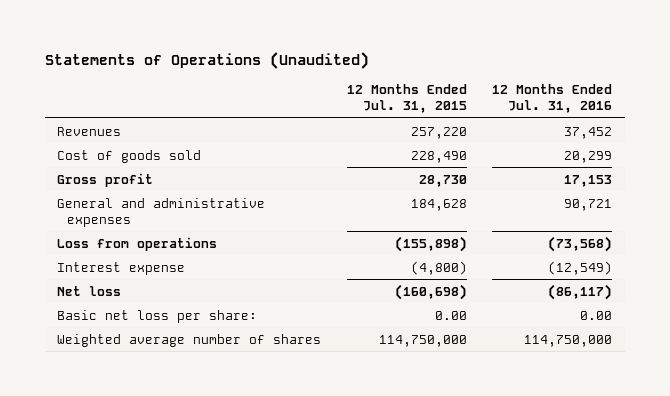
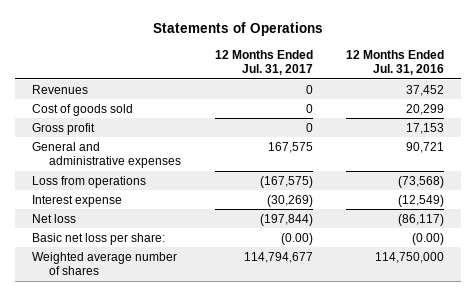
[44,51,369,69] Statements of Operations (Unaudited) -> [153,22,324,37] Statements of Operations
[346,84,467,114] 12 Months Ended Jul. 31, 2015 -> none
none -> [214,50,313,76] 12 Months Ended Jul. 31, 2017
[580,310,613,320] 0.00 -> [412,232,445,245] (0.00)

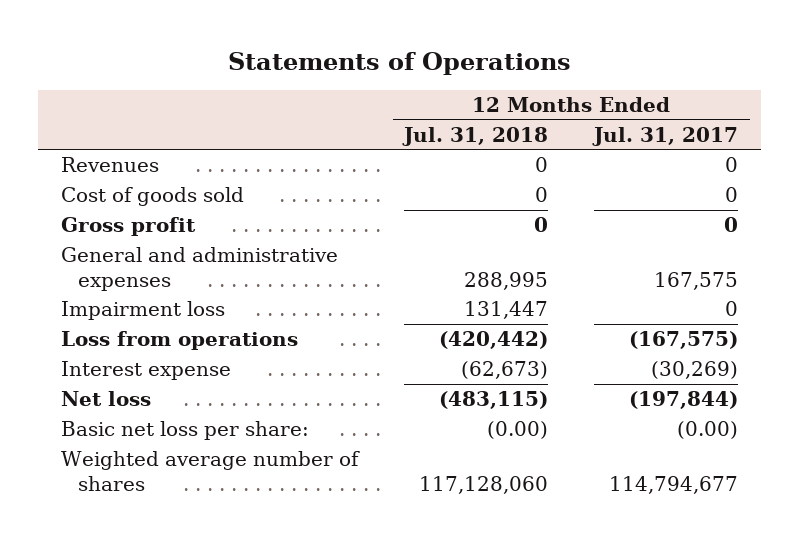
[346,50,445,76] 12 Months Ended Jul. 31, 2016 -> none
none -> [402,126,549,146] Jul. 31, 2018
none -> [61,301,226,321] Impairment loss

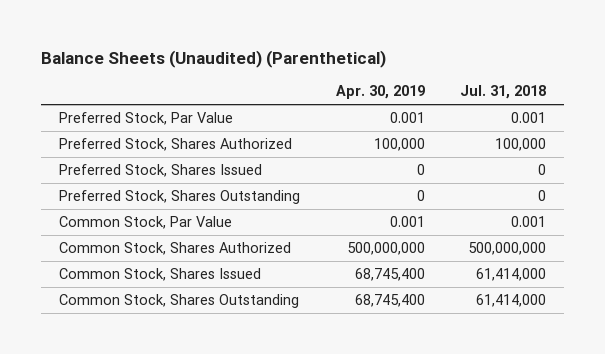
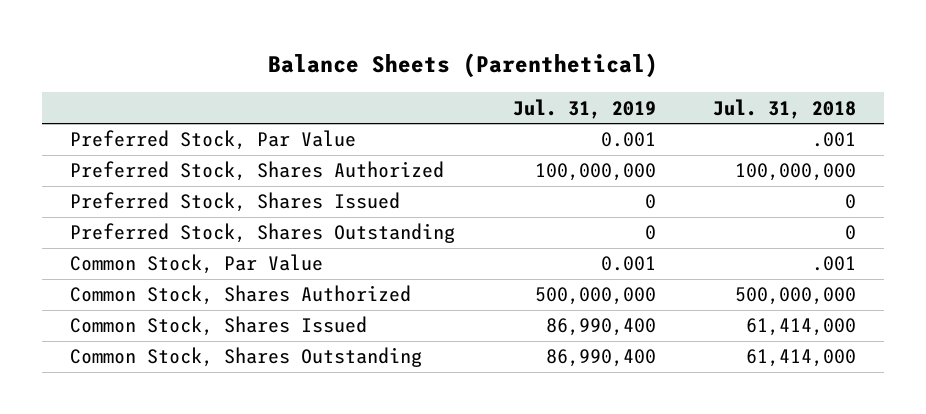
[40,49,386,68] Balance Sheets (Unaudited) (Parenthetical) -> [268,53,659,79] Balance Sheets (Parenthetical)
[335,85,425,100] Apr. 30, 2019 -> none
none -> [512,98,656,119] Jul. 31, 2019
[511,112,547,124] 0.001 -> [811,132,856,148] .001
[495,138,547,152] 100,000 -> [734,163,856,182] 100,000,000
[511,216,547,228] 0.001 -> [811,256,856,272] .001

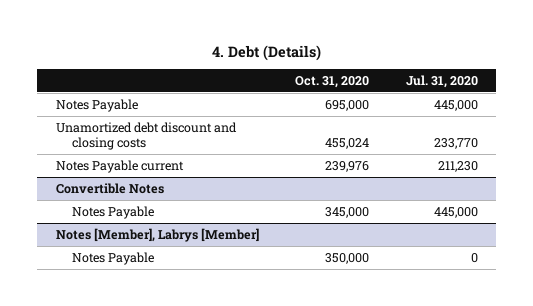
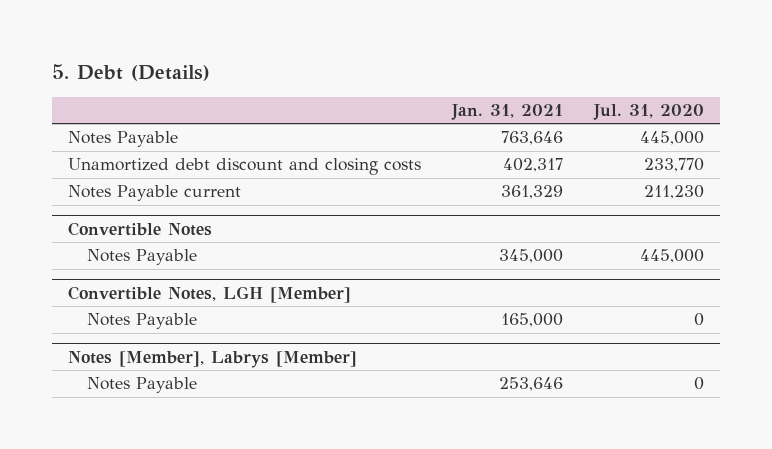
[211,44,321,61] 4. Debt (Details) -> [52,64,211,82] 5. Debt (Details)
[295,76,370,89] Oct. 31, 2020 -> none
none -> [450,104,563,121] Jan. 31, 2021
none -> [67,285,351,303] Convertible Notes, LGH [Member]
none -> [87,313,198,330] Notes Payable

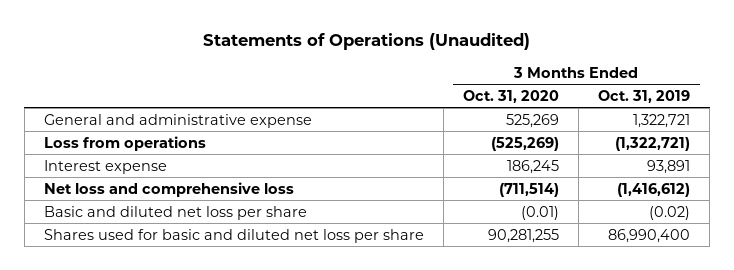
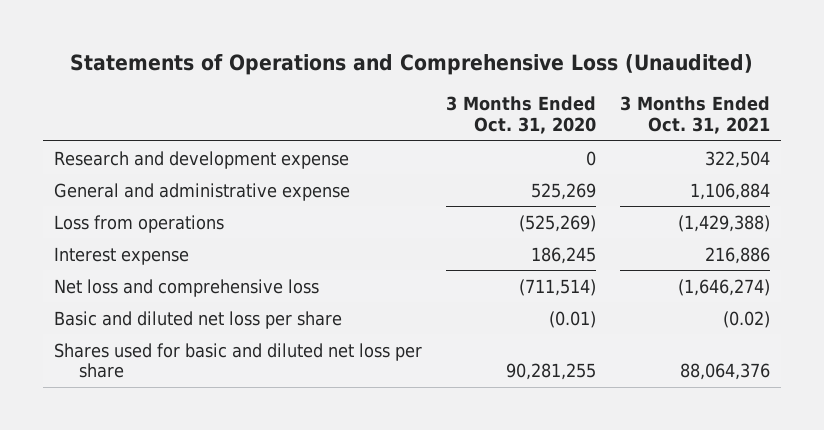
[202,33,530,51] Statements of Operations (Unaudited) -> [69,53,753,75] Statements of Operations and Comprehensive Loss (Unaudited)
[598,89,691,103] Oct. 31, 2019 -> none
none -> [619,96,770,134] 3 Months Ended Oct. 31, 2021
none -> [54,150,350,169] Research and development expense

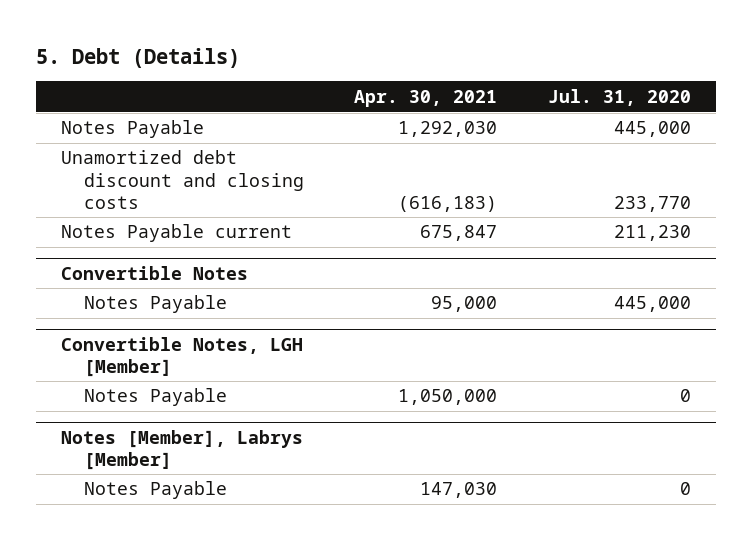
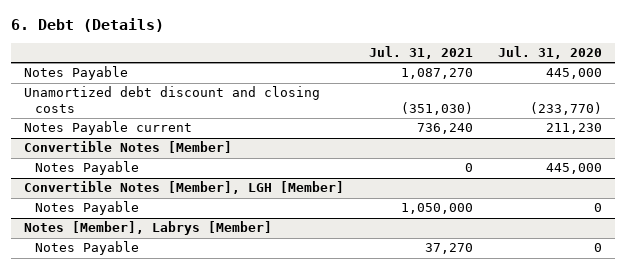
[35,47,240,68] 5. Debt (Details) -> [11,18,165,33] 6. Debt (Details)
[354,89,498,107] Apr. 30, 2021 -> none
none -> [368,46,473,60] Jul. 31, 2021
[613,195,691,212] 233,770 -> [530,102,603,116] (233,770)
[61,265,249,280] Convertible Notes -> [23,141,232,154] Convertible Notes [Member]
[61,336,304,377] Convertible Notes, LGH [Member] -> [23,181,344,195] Convertible Notes [Member], LGH [Member]

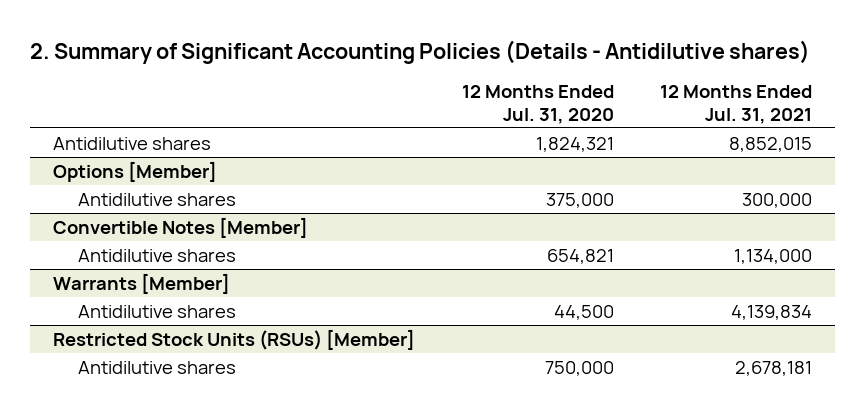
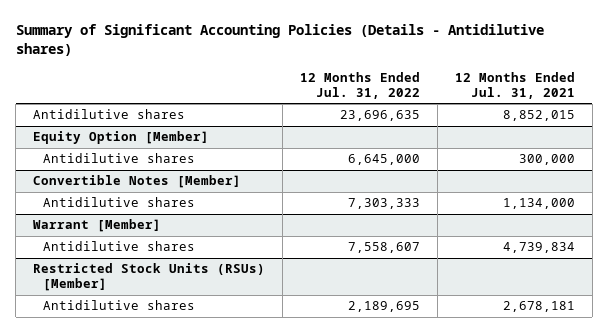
[29,39,810,64] 2. Summary of Significant Accounting Policies (Details - Antidilutive shares) -> [15,23,544,57] Summary of Significant Accounting Policies (Details - Antidilutive shares)
[461,85,614,124] 12 Months Ended Jul. 31, 2020 -> none
none -> [300,71,421,99] 12 Months Ended Jul. 31, 2022
[53,160,218,182] Options [Member] -> [33,131,210,145] Equity Option [Member]
[53,272,231,294] Warrants [Member] -> [33,219,162,233] Warrant [Member]
[731,304,813,320] 4,139,834 -> [503,242,576,254] 4,739,834

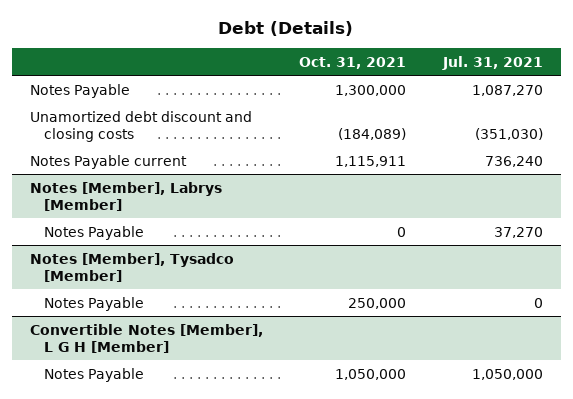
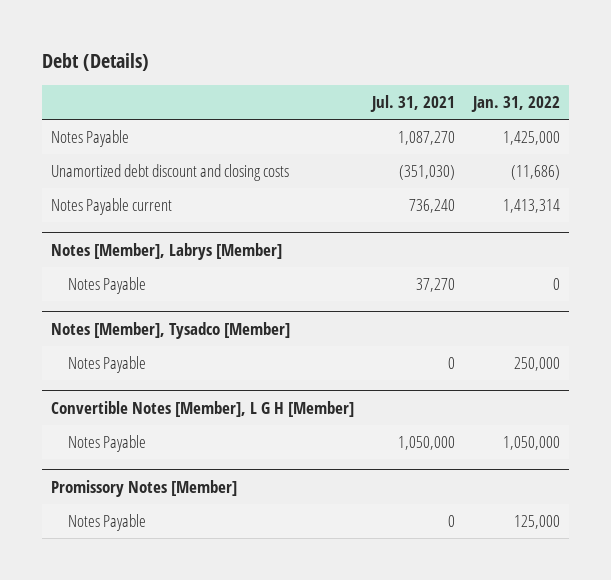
[299,56,407,69] Oct. 31, 2021 -> none
none -> [471,96,561,113] Jan. 31, 2022
none -> [51,479,238,497] Promissory Notes [Member]
none -> [67,514,146,532] Notes Payable

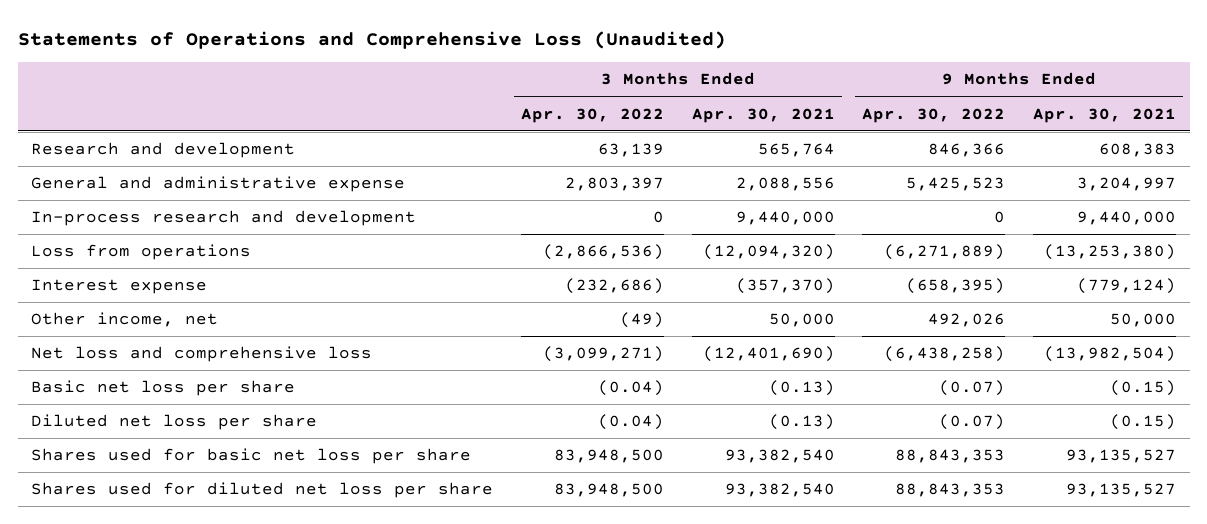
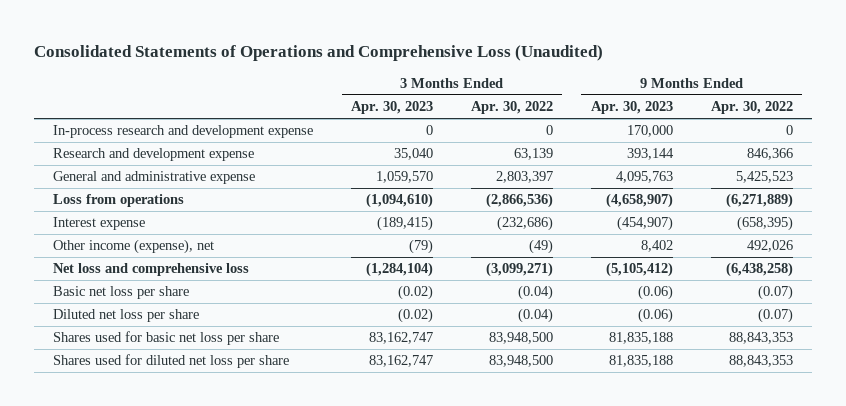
[17,30,726,49] Statements of Operations and Comprehensive Loss (Unaudited) -> [34,44,604,61] Consolidated Statements of Operations and Comprehensive Loss (Unaudited)
[691,107,835,123] Apr. 30, 2021 -> none
[1032,107,1176,123] Apr. 30, 2021 -> none
none -> [351,101,434,115] Apr. 30, 2023
none -> [590,101,673,115] Apr. 30, 2023
none -> [53,125,314,139] In-process research and development expense
[31,142,296,159] Research and development -> [53,148,255,162] Research and development expense
[31,210,417,227] In-process research and development -> none
[31,312,219,328] Other income, net -> [53,239,215,255] Other income (expense), net

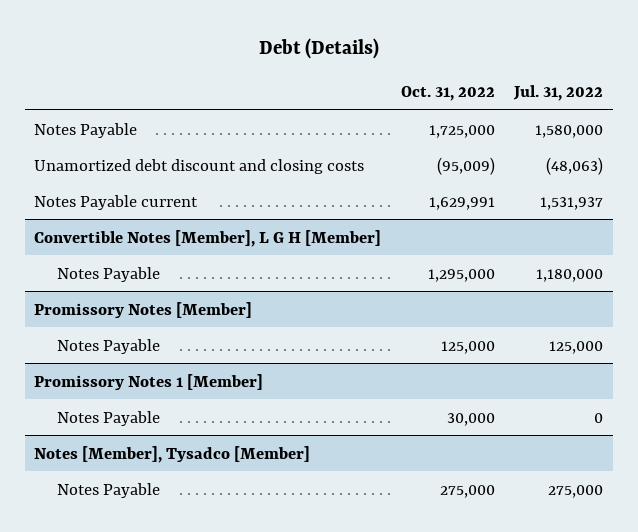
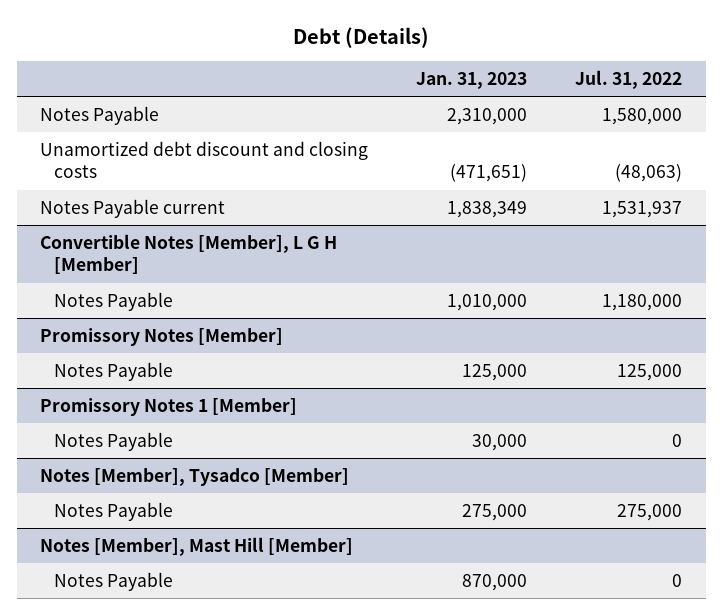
[400,85,495,101] Oct. 31, 2022 -> none
none -> [416,72,528,90] Jan. 31, 2023
none -> [40,537,354,557] Notes [Member], Mast Hill [Member]
none -> [53,572,173,592] Notes Payable

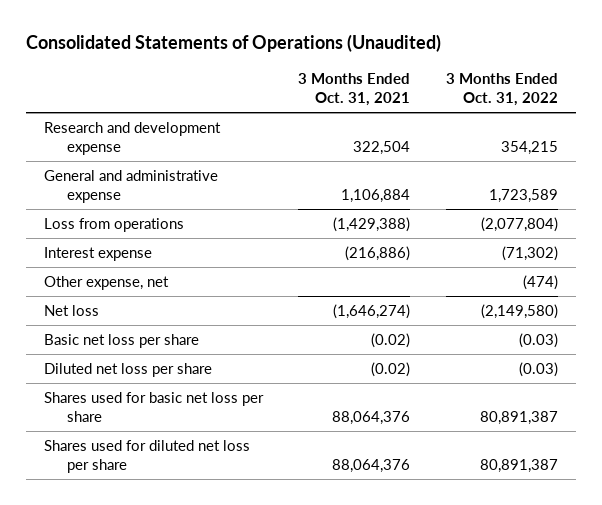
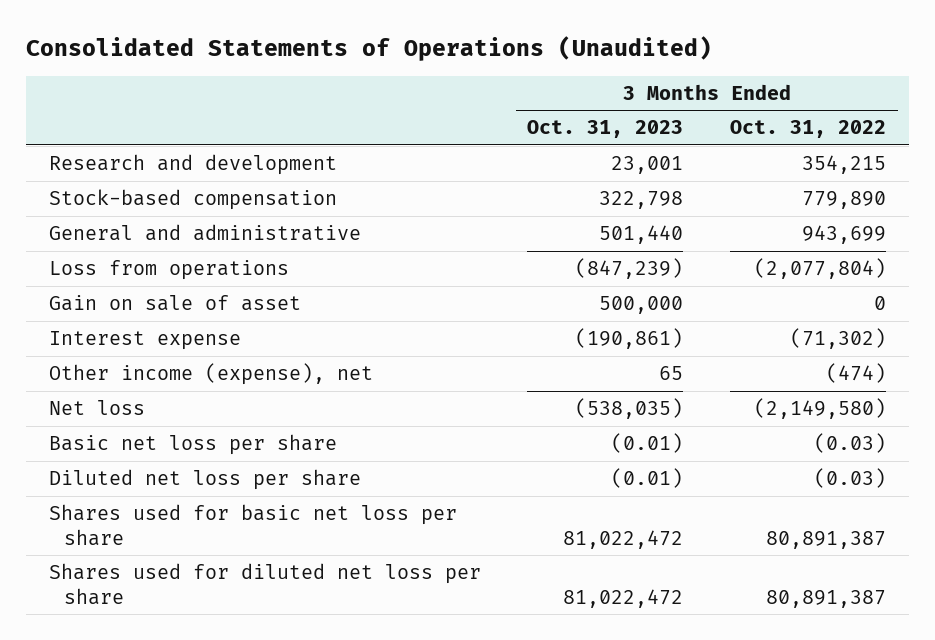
[298,73,411,107] 3 Months Ended Oct. 31, 2021 -> none
none -> [527,120,684,139] Oct. 31, 2023
[43,121,221,155] Research and development expense -> [48,154,337,176] Research and development
none -> [48,189,337,211] Stock-based compensation
[43,169,218,203] General and administrative expense -> [48,224,361,242] General and administrative
[488,188,558,203] 1,723,589 -> [801,225,886,245] 943,699
none -> [48,295,301,312] Gain on sale of asset
[43,275,169,290] Other expense, net -> [48,363,373,386] Other income (expense), net

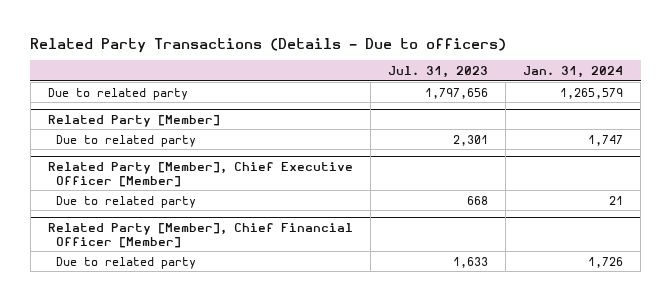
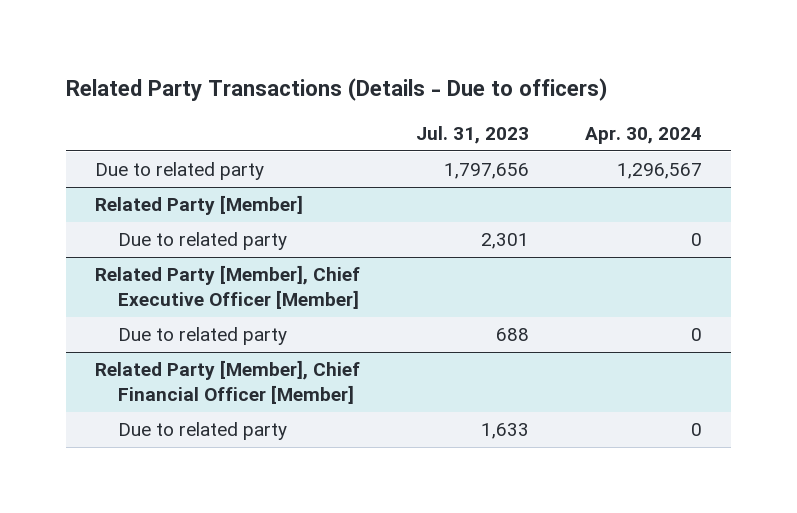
[523,66,624,79] Jan. 31, 2024 -> none
none -> [585,126,703,144] Apr. 30, 2024
[467,195,489,205] 668 -> [495,328,529,342] 688

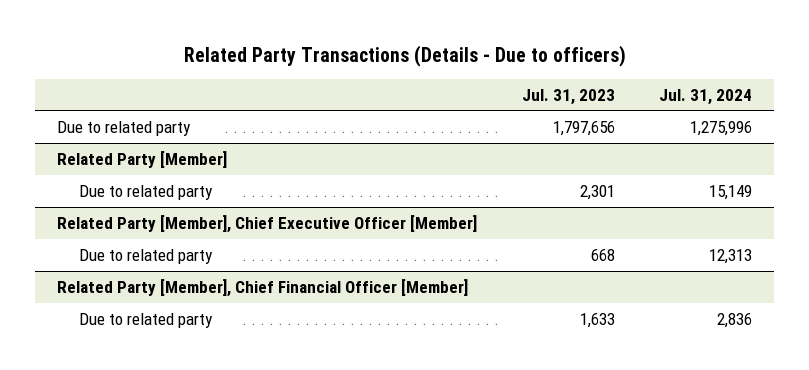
[585,126,703,144] Apr. 30, 2024 -> none
none -> [658,88,752,105] Jul. 31, 2024
[495,328,529,342] 688 -> [590,248,615,261] 668

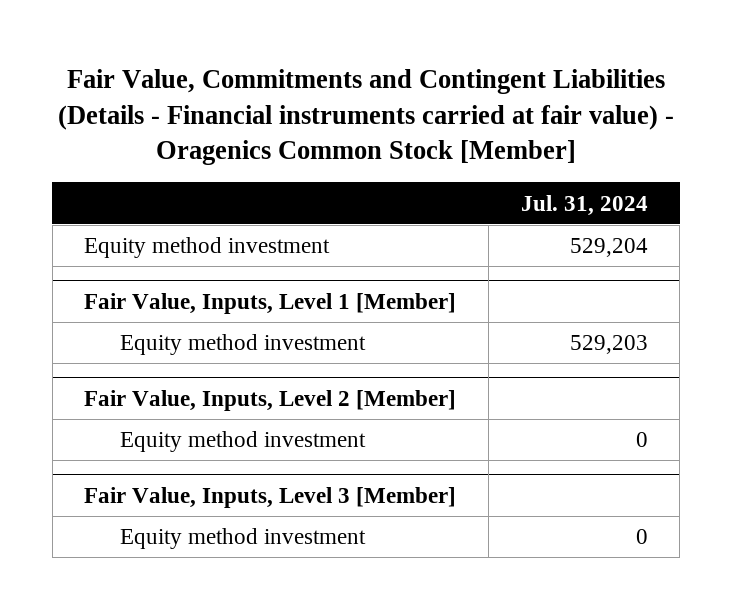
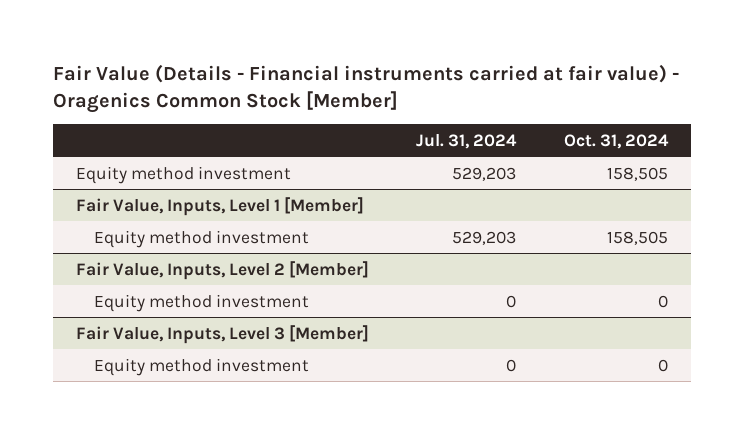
[58,68,675,166] Fair Value, Commitments and Contingent Liabilities (Details - Financial instruments carried at fair value) - Oragenics Common Stock [Member] -> [52,63,679,113] Fair Value (Details - Financial instruments carried at fair value) - Oragenics Common Stock [Member]
none -> [563,133,669,149] Oct. 31, 2024
[569,238,648,258] 529,204 -> [452,166,517,181] 529,203

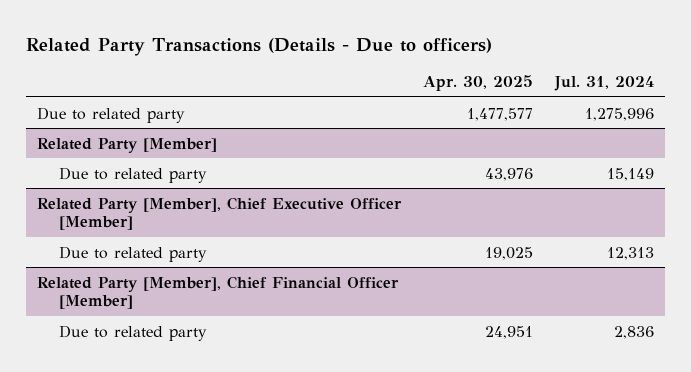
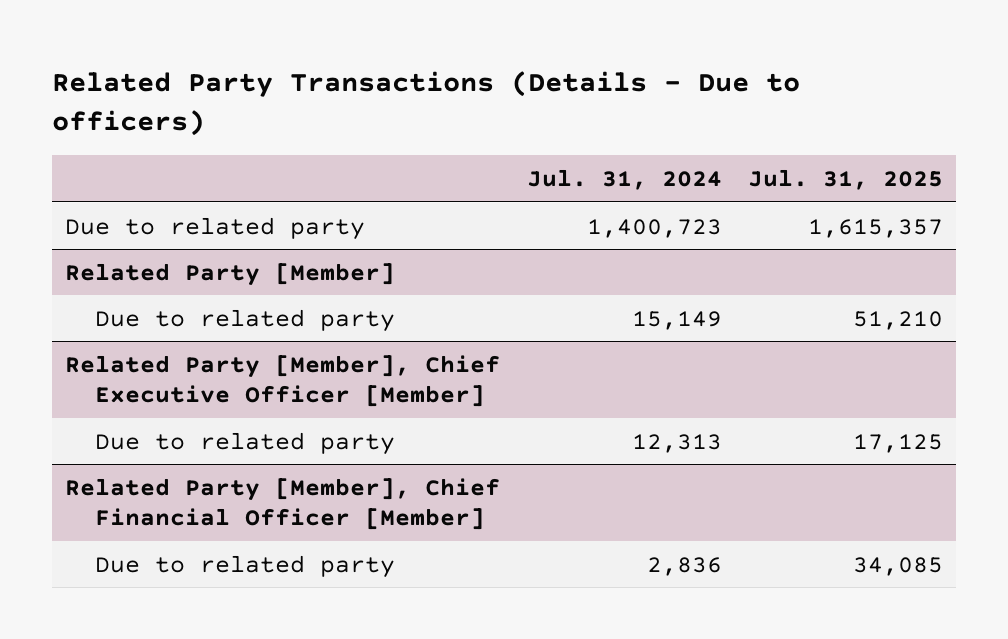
[422,75,533,92] Apr. 30, 2025 -> none
none -> [747,168,943,190] Jul. 31, 2025
[584,107,654,121] 1,275,996 -> [586,218,722,238] 1,400,723

